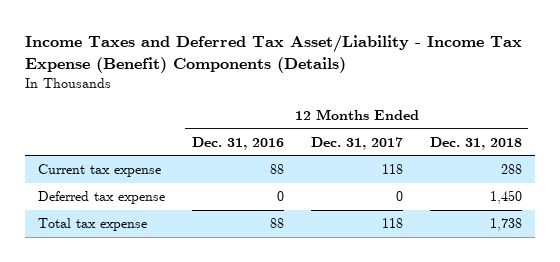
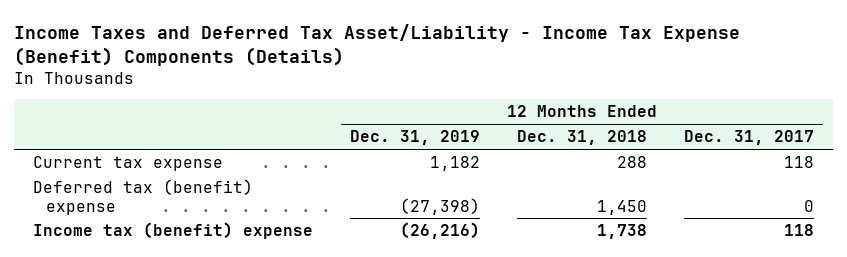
[192,136,285,150] Dec. 31, 2016 -> none
none -> [349,130,480,146] Dec. 31, 2019
[38,191,166,205] Deferred tax expense -> [32,179,253,215] Deferred tax (benefit) expense
[38,218,148,232] Total tax expense -> [32,222,313,240] Income tax (benefit) expense

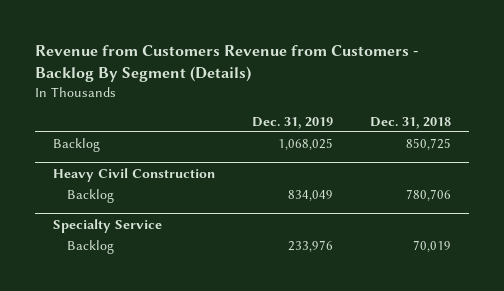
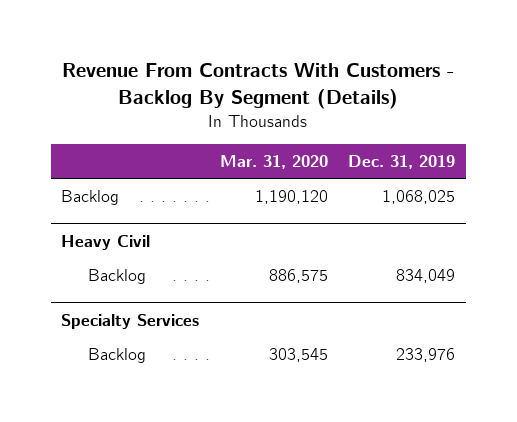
[34,45,419,82] Revenue from Customers Revenue from Customers - Backlog By Segment (Details) -> [62,63,455,109] Revenue From Contracts With Customers - Backlog By Segment (Details)
[369,116,451,129] Dec. 31, 2018 -> none
none -> [219,154,328,169] Mar. 31, 2020
[53,167,216,182] Heavy Civil Construction -> [61,234,151,250] Heavy Civil
[53,218,163,233] Specialty Service -> [61,313,200,329] Specialty Services

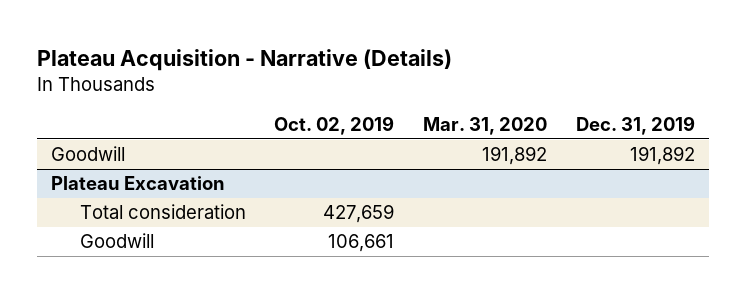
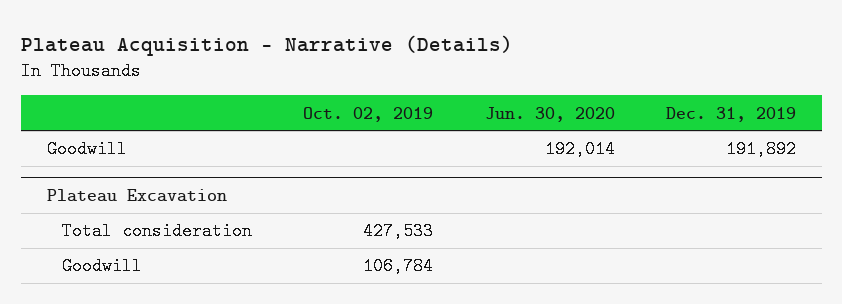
[423,116,548,135] Mar. 31, 2020 -> none
none -> [484,106,615,122] Jun. 30, 2020
[323,204,395,224] 427,659 -> [363,222,434,241] 427,533
[328,234,395,253] 106,661 -> [363,257,434,276] 106,784

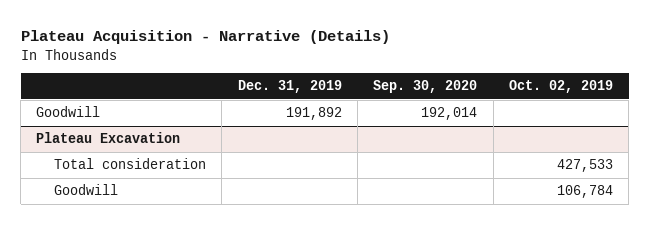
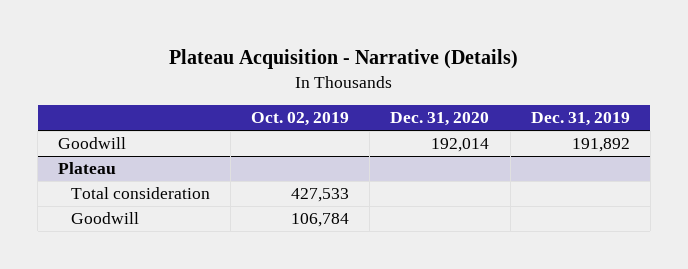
[373,80,478,94] Sep. 30, 2020 -> none
none -> [390,112,490,127] Dec. 31, 2020
[36,132,181,144] Plateau Excavation -> [58,162,117,175] Plateau

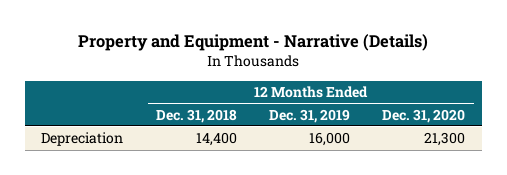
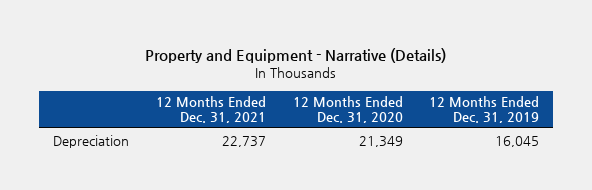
[155,108,237,123] Dec. 31, 2018 -> none
none -> [155,96,266,124] 12 Months Ended Dec. 31, 2021
[309,132,351,147] 16,000 -> [495,135,540,147] 16,045
[424,132,466,147] 21,300 -> [358,135,403,147] 21,349

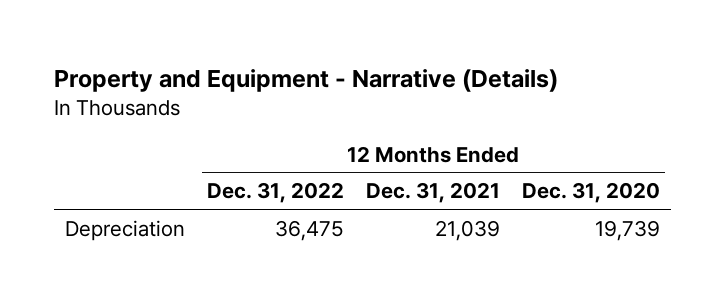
[429,96,540,124] 12 Months Ended Dec. 31, 2019 -> none
none -> [206,182,344,204] Dec. 31, 2022
[221,135,266,147] 22,737 -> [434,219,500,241] 21,039
[358,135,403,147] 21,349 -> [594,219,660,241] 19,739

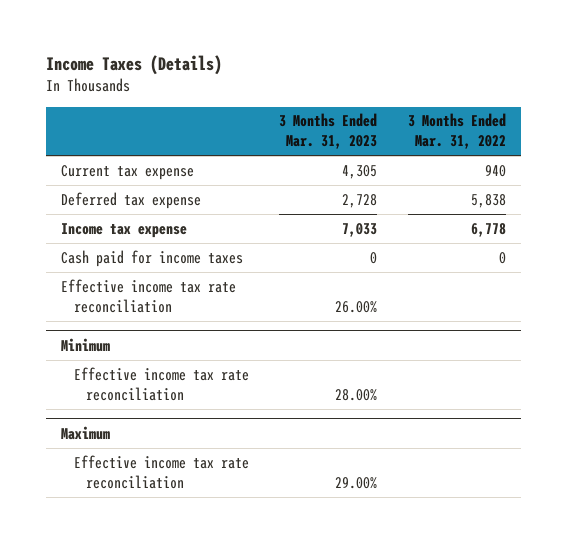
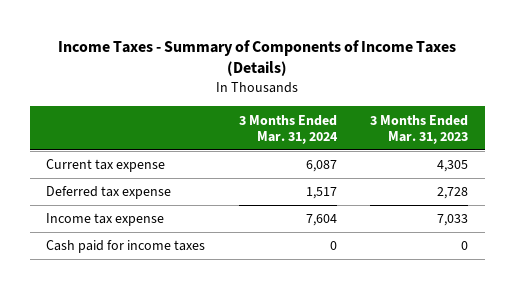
[46,55,223,76] Income Taxes (Details) -> [58,39,457,77] Income Taxes - Summary of Components of Income Taxes (Details)
[408,113,507,150] 3 Months Ended Mar. 31, 2022 -> none
none -> [238,114,338,144] 3 Months Ended Mar. 31, 2024
[61,278,237,313] Effective income tax rate reconciliation -> none
[61,337,111,352] Minimum -> none
[73,366,249,401] Effective income tax rate reconciliation -> none
[61,425,111,440] Maximum -> none
[73,454,249,489] Effective income tax rate reconciliation -> none

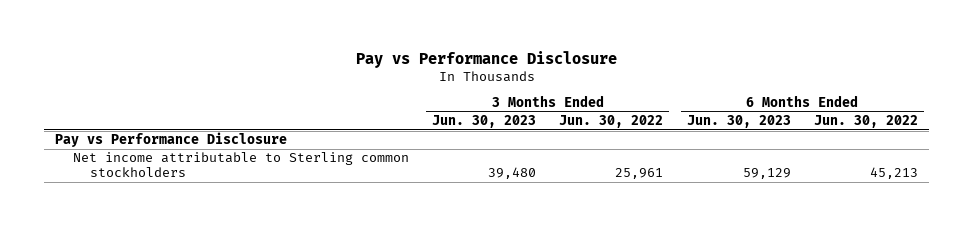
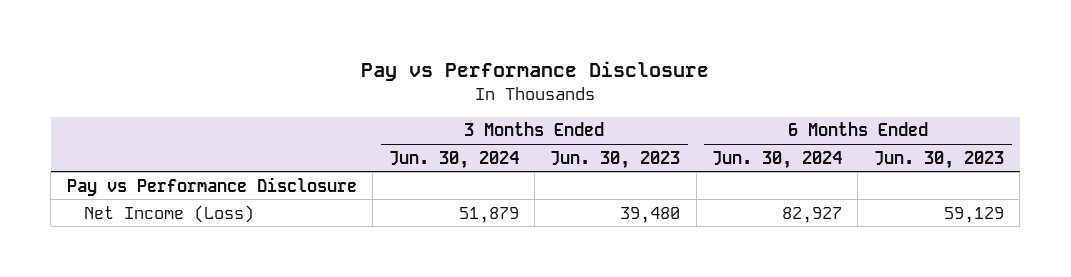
[559,115,664,129] Jun. 30, 2022 -> none
[813,115,918,129] Jun. 30, 2022 -> none
none -> [388,150,519,169] Jun. 30, 2024
none -> [712,150,843,169] Jun. 30, 2024
[72,152,409,178] Net income attributable to Sterling common stockholders -> [83,204,254,223] Net Income (Loss)

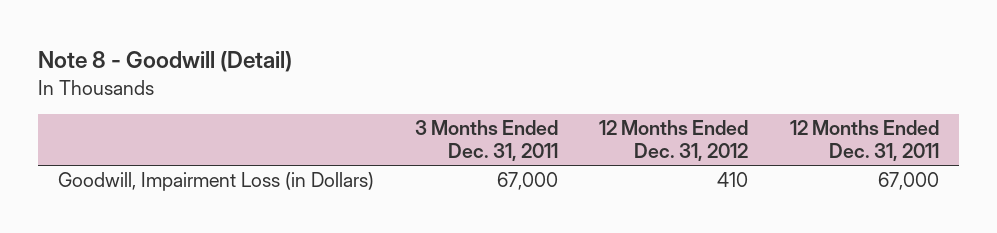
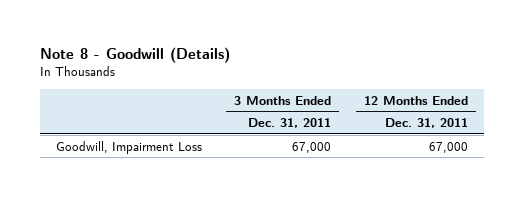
[37,51,292,73] Note 8 - Goodwill (Detail) -> [39,47,230,64] Note 8 - Goodwill (Details)
[599,120,749,162] 12 Months Ended Dec. 31, 2012 -> none
[58,172,375,192] Goodwill, Impairment Loss (in Dollars) -> [56,140,203,154] Goodwill, Impairment Loss

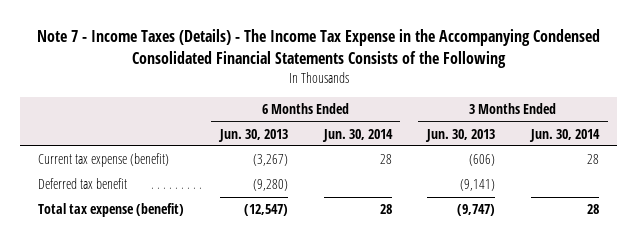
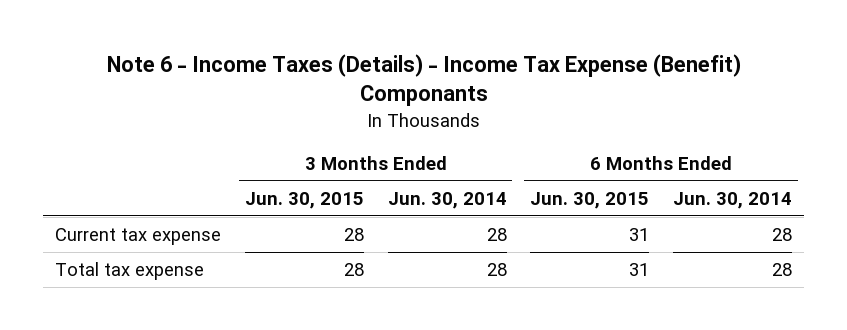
[36,28,600,68] Note 7 - Income Taxes (Details) - The Income Tax Expense in the Accompanying Condensed Consolidated Financial Statements Consists of the Following -> [106,54,741,107] Note 6 - Income Taxes (Details) - Income Tax Expense (Benefit) Componants
[217,128,288,142] Jun. 30, 2013 -> none
[425,128,496,142] Jun. 30, 2013 -> none
none -> [244,191,364,209] Jun. 30, 2015
none -> [530,191,650,209] Jun. 30, 2015
[37,178,127,190] Deferred tax benefit -> none
[37,153,169,168] Current tax expense (benefit) -> [55,228,222,246] Current tax expense
[37,203,184,218] Total tax expense (benefit) -> [55,262,205,281] Total tax expense

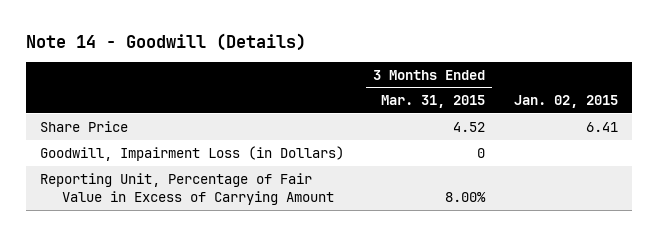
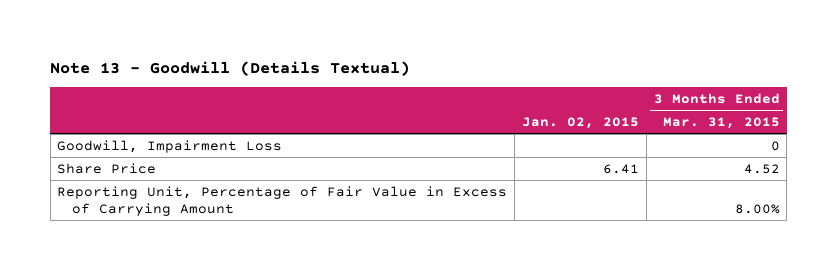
[25,32,306,51] Note 14 - Goodwill (Details) -> [50,60,411,76] Note 13 - Goodwill (Details Textual)
none -> [57,139,283,153] Goodwill, Impairment Loss
[40,145,345,161] Goodwill, Impairment Loss (in Dollars) -> none

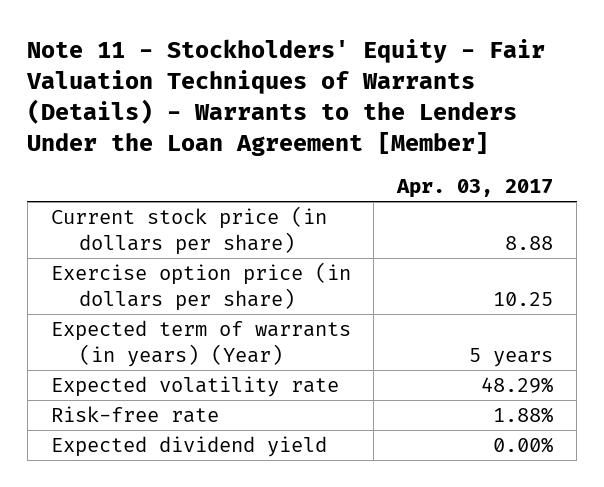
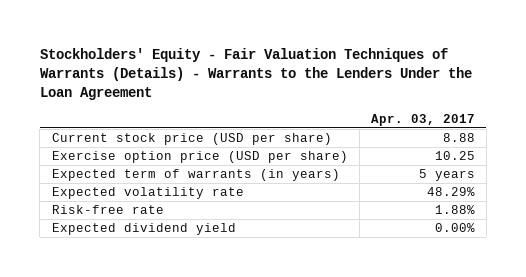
[26,39,546,156] Note 11 - Stockholders' Equity - Fair Valuation Techniques of Warrants (Details) - Warrants to the Lenders Under the Loan Agreement [Member] -> [39,48,472,101] Stockholders' Equity - Fair Valuation Techniques of Warrants (Details) - Warrants to the Lenders Under the Loan Agreement
[50,206,327,255] Current stock price (in dollars per share) -> [51,133,332,146] Current stock price (USD per share)
[50,262,351,311] Exercise option price (in dollars per share) -> [51,151,348,164] Exercise option price (USD per share)
[50,320,351,367] Expected term of warrants (in years) (Year) -> [51,169,340,182] Expected term of warrants (in years)

